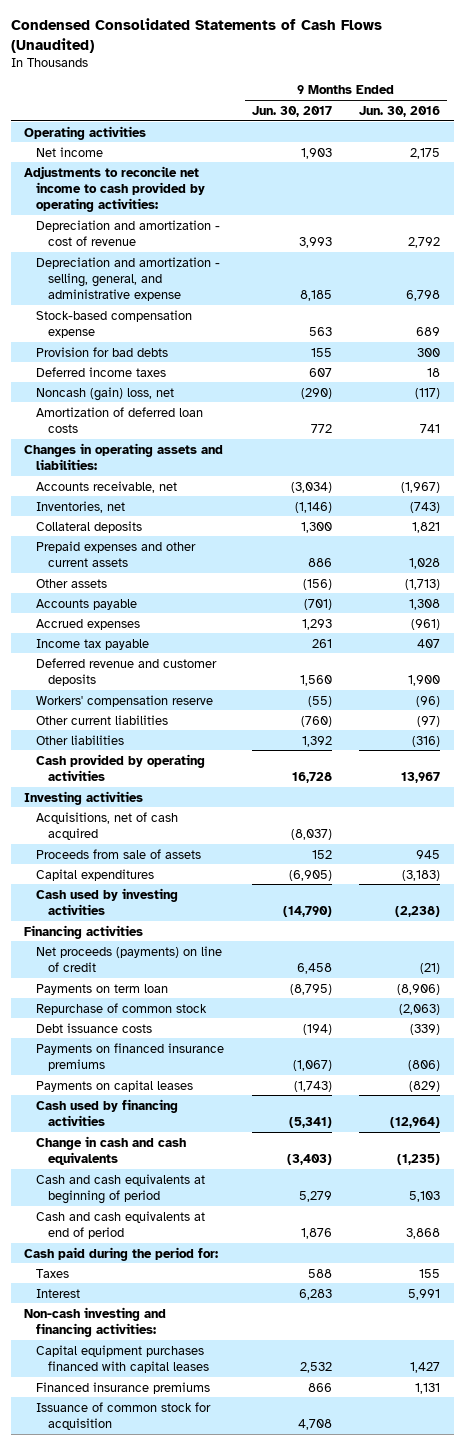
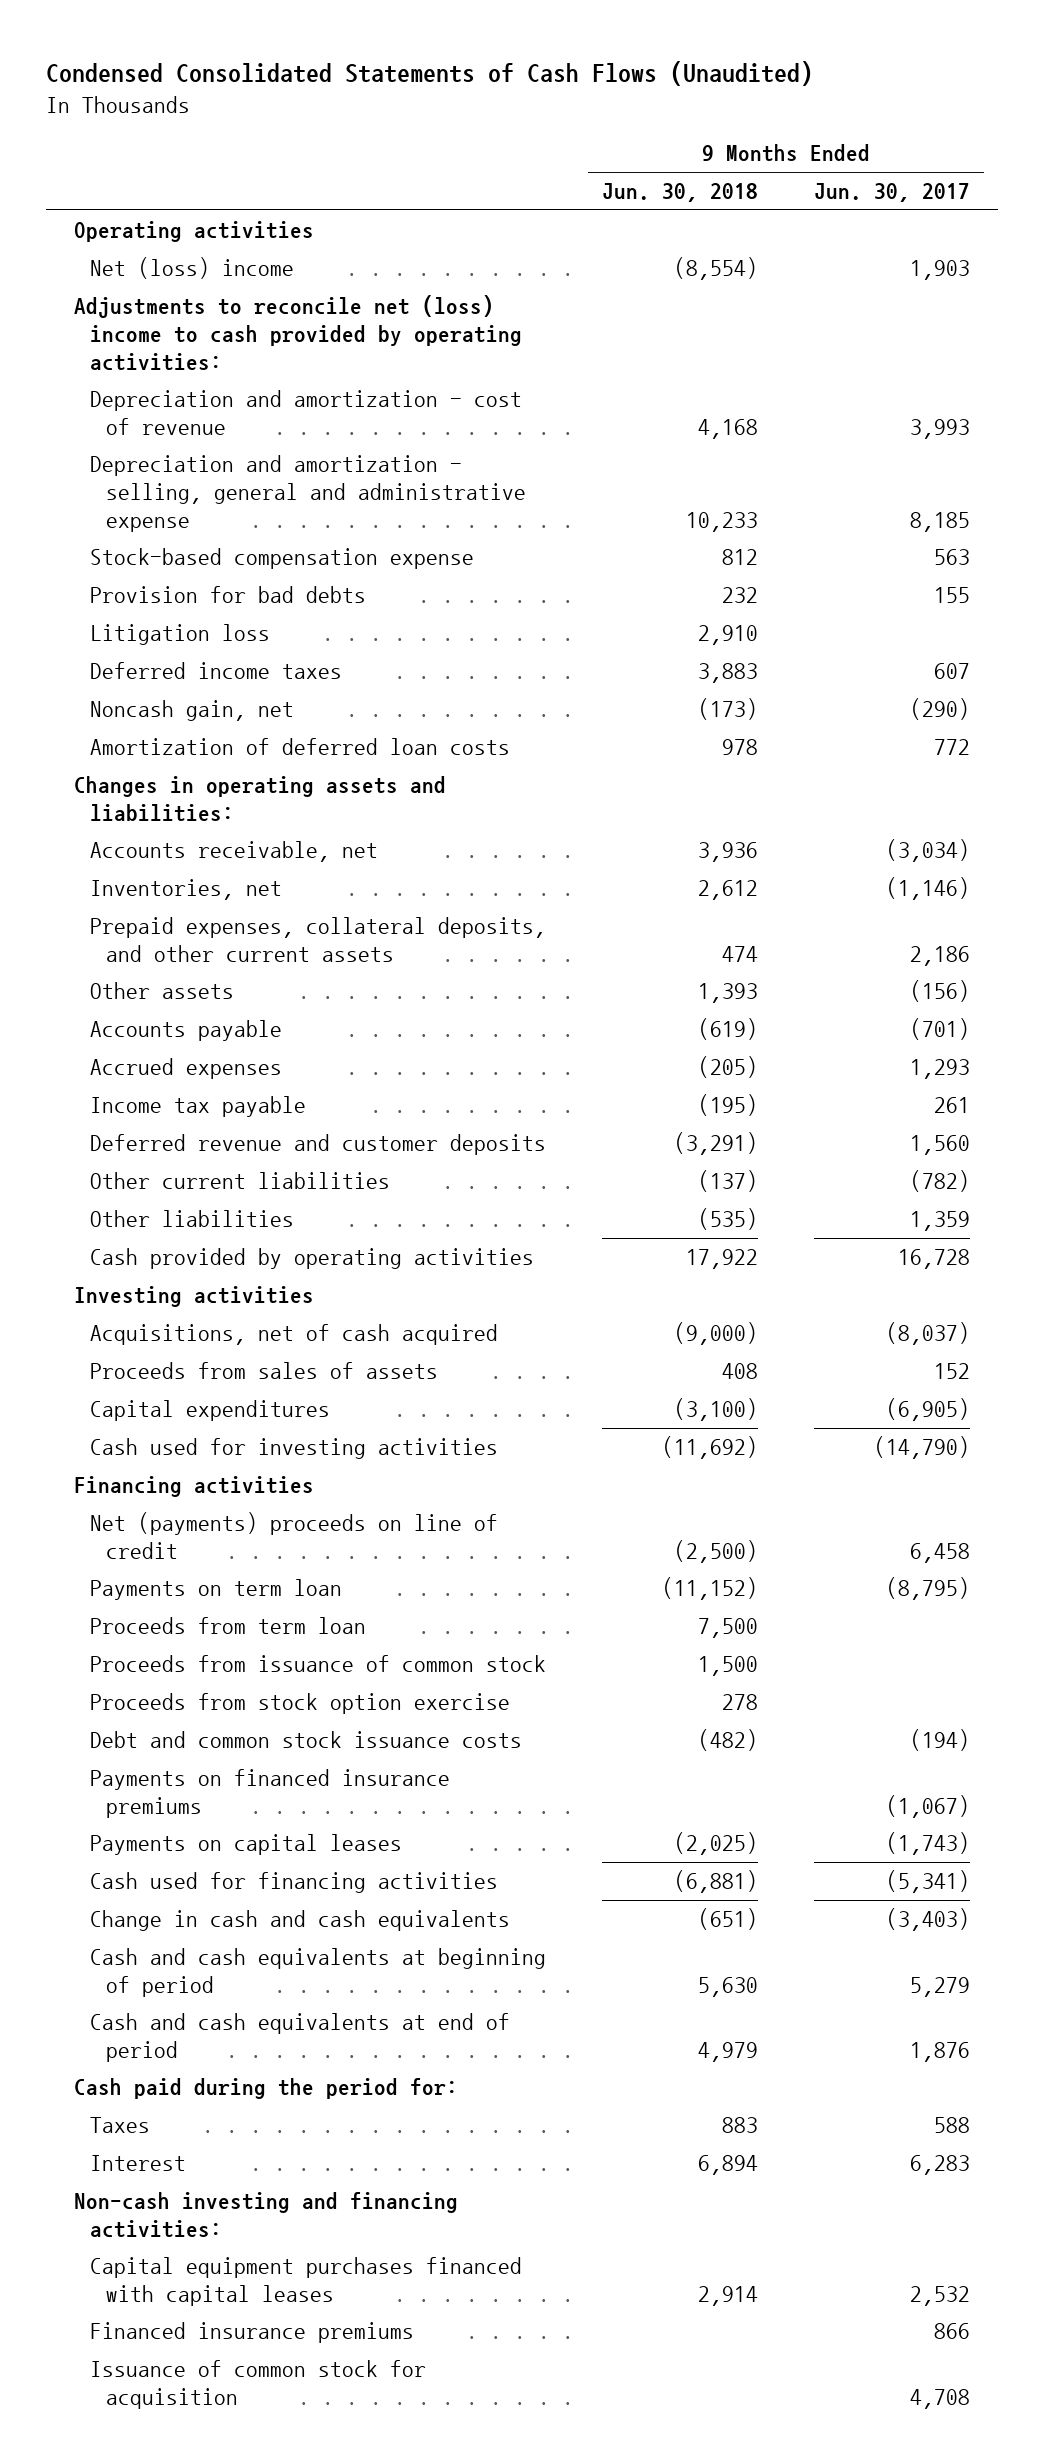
[359,105,441,117] Jun. 30, 2016 -> none
none -> [602,183,759,203] Jun. 30, 2018
[36,146,104,157] Net income -> [90,257,295,280] Net (loss) income
[24,165,206,212] Adjustments to reconcile net income to cash provided by operating activities: -> [74,295,523,371] Adjustments to reconcile net (loss) income to cash provided by operating activities:
[36,256,221,301] Depreciation and amortization - selling, general, and administrative expense -> [90,455,527,532] Depreciation and amortization - selling, general and administrative expense
none -> [90,624,271,646] Litigation loss
[36,386,175,401] Noncash (gain) loss, net -> [90,700,295,722] Noncash gain, net
[36,520,143,533] Collateral deposits -> none
[36,540,197,567] Prepaid expenses and other current assets -> [90,917,547,962] Prepaid expenses, collateral deposits, and other current assets
[307,557,332,567] 886 -> [909,945,970,966] 2,186
[36,694,214,707] Workers' compensation reserve -> none
[300,715,332,727] (760) -> [909,1170,970,1193] (782)
[301,735,332,747] 1,392 -> [909,1211,970,1232] 1,359
[36,848,202,859] Proceeds from sale of assets -> [90,1362,439,1380] Proceeds from sales of assets
[36,887,179,915] Cash used by investing activities -> [90,1438,499,1460] Cash used for investing activities
[36,945,223,972] Net proceeds (payments) on line of credit -> [90,1512,499,1559] Net (payments) proceeds on line of credit
[36,1002,208,1015] Repurchase of common stock -> none
none -> [90,1617,367,1635] Proceeds from term loan
none -> [90,1655,547,1673] Proceeds from issuance of common stock
none -> [90,1693,511,1715] Proceeds from stock option exercise
[36,1022,153,1033] Debt issuance costs -> [90,1731,523,1749] Debt and common stock issuance costs
[36,1098,179,1126] Cash used by financing activities -> [90,1872,499,1894] Cash used for financing activities

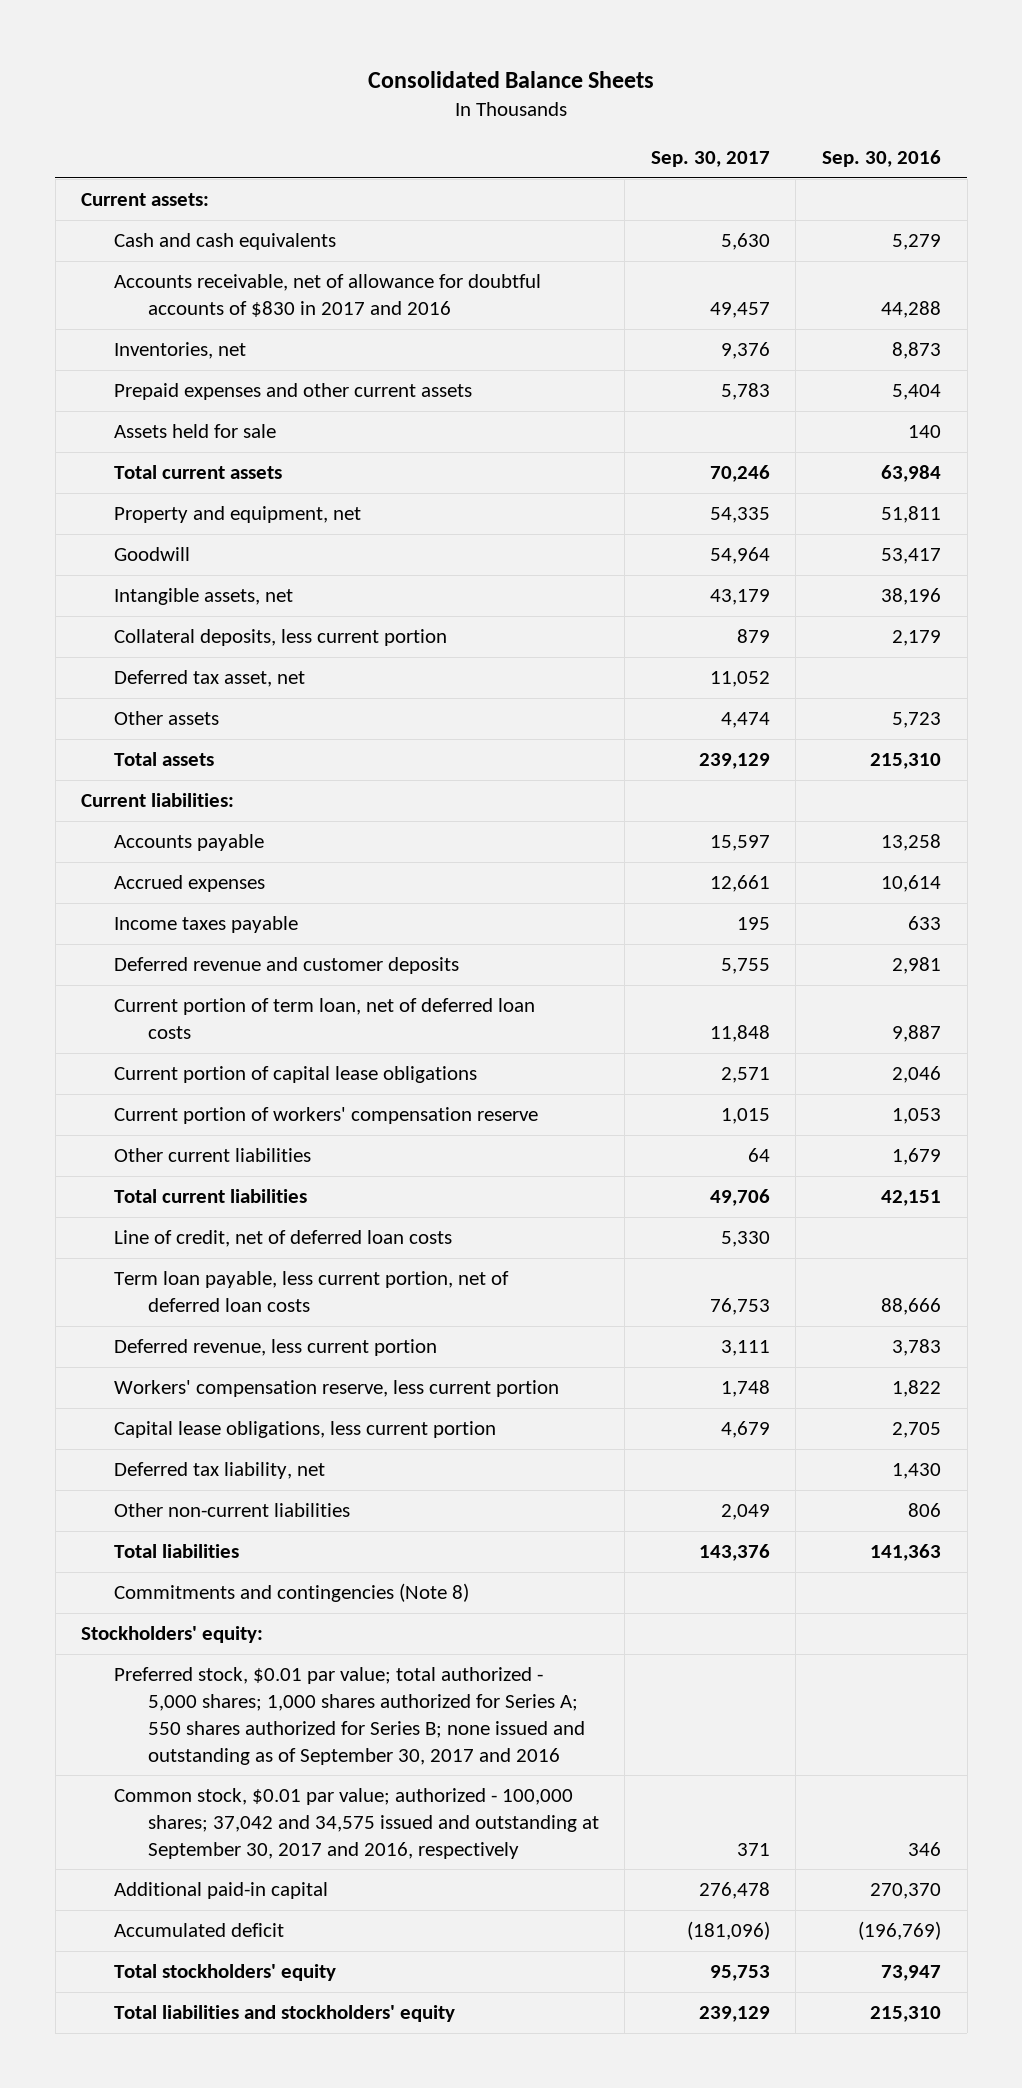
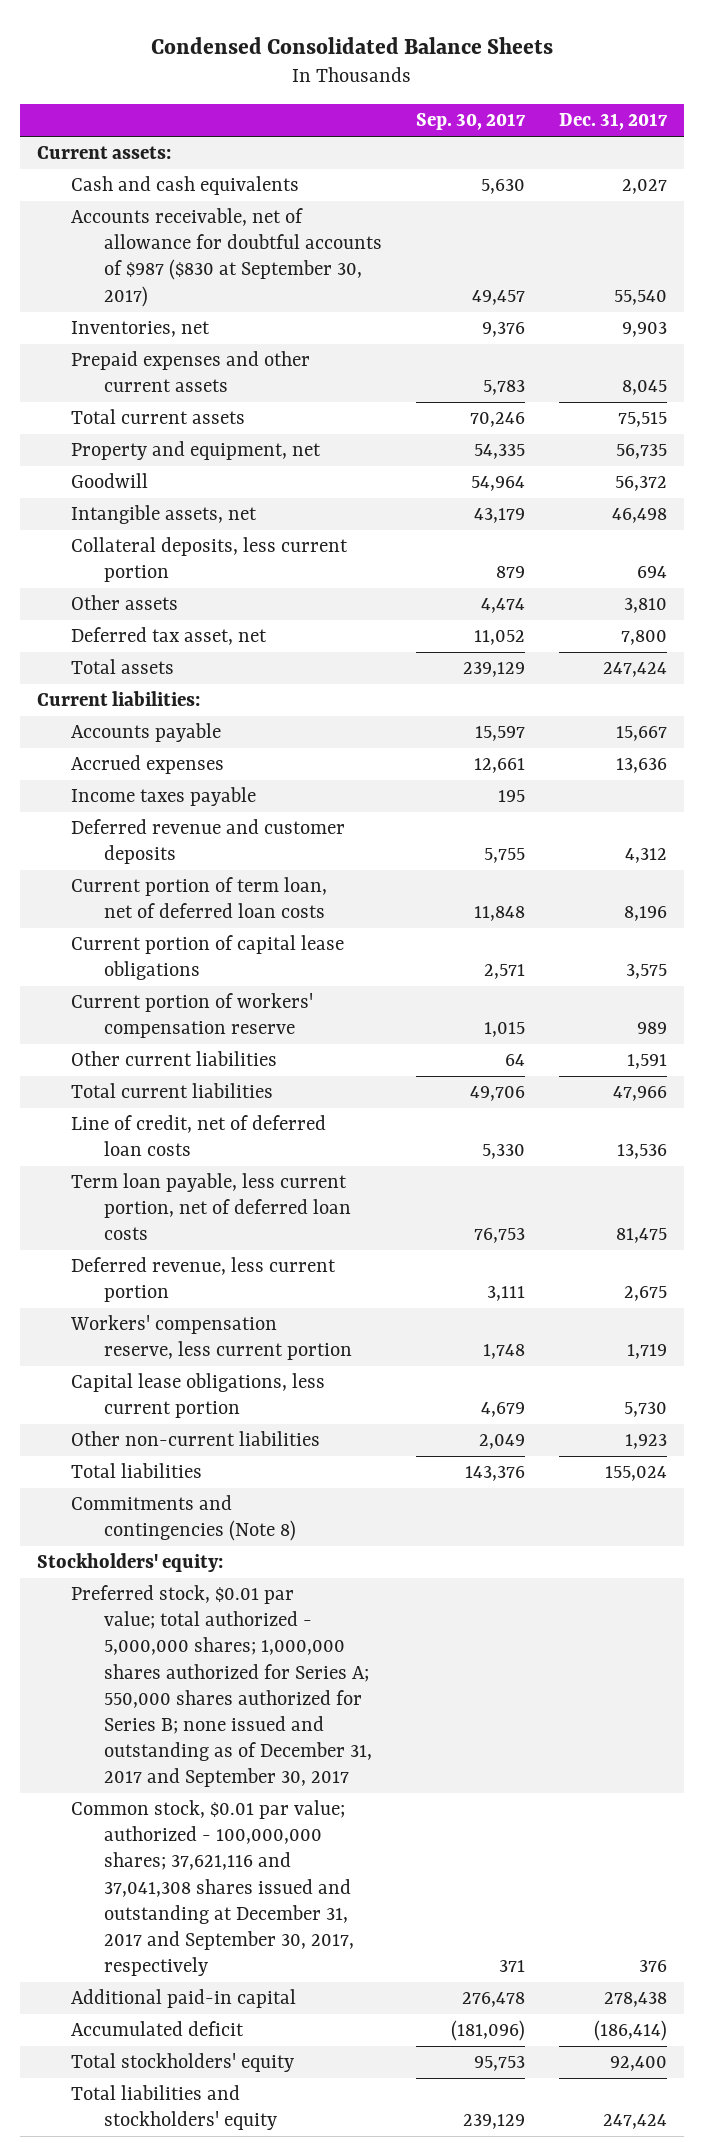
[368,70,655,88] Consolidated Balance Sheets -> [151,36,554,54] Condensed Consolidated Balance Sheets
[822,150,942,168] Sep. 30, 2016 -> none
none -> [559,113,669,131] Dec. 31, 2017
[114,274,542,318] Accounts receivable, net of allowance for doubtful accounts of $830 in 2017 and 2016 -> [70,208,382,307] Accounts receivable, net of allowance for doubtful accounts of $987 ($830 at September 30, 2017)
[114,424,277,439] Assets held for sale -> none
[114,670,306,688] Deferred tax asset, net -> [70,627,267,646] Deferred tax asset, net
[114,1462,326,1480] Deferred tax liability, net -> none
[114,1667,585,1765] Preferred stock, $0.01 par value; total authorized - 5,000 shares; 1,000 shares authorized for Series A; 550 shares authorized for Series B; none issued and outstanding as of September 30, 2017 and 2016 -> [70,1585,372,1787] Preferred stock, $0.01 par value; total authorized - 5,000,000 shares; 1,000,000 shares authorized for Series A; 550,000 shares authorized for Series B; none issued and outstanding as of December 31, 2017 and September 30, 2017
[114,1788,599,1859] Common stock, $0.01 par value; authorized - 100,000 shares; 37,042 and 34,575 issued and outstanding at September 30, 2017 and 2016, respectively -> [70,1800,354,1976] Common stock, $0.01 par value; authorized - 100,000,000 shares; 37,621,116 and 37,041,308 shares issued and outstanding at December 31, 2017 and September 30, 2017, respectively

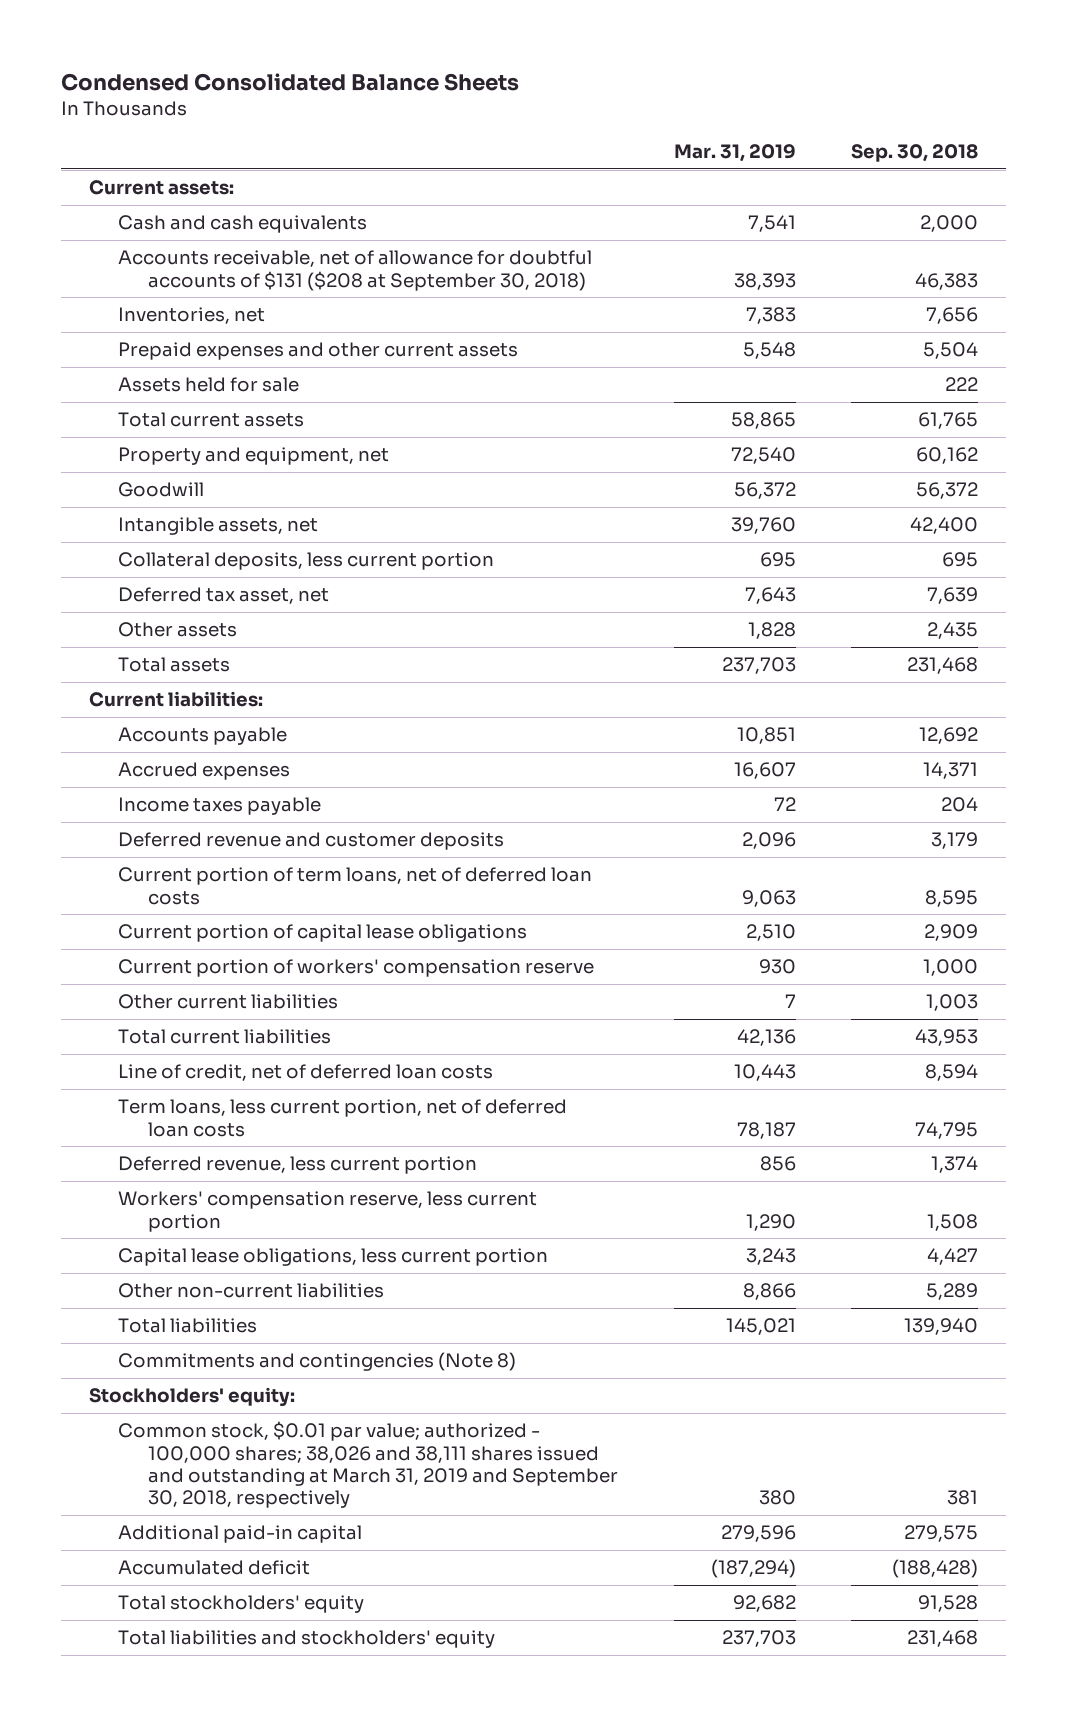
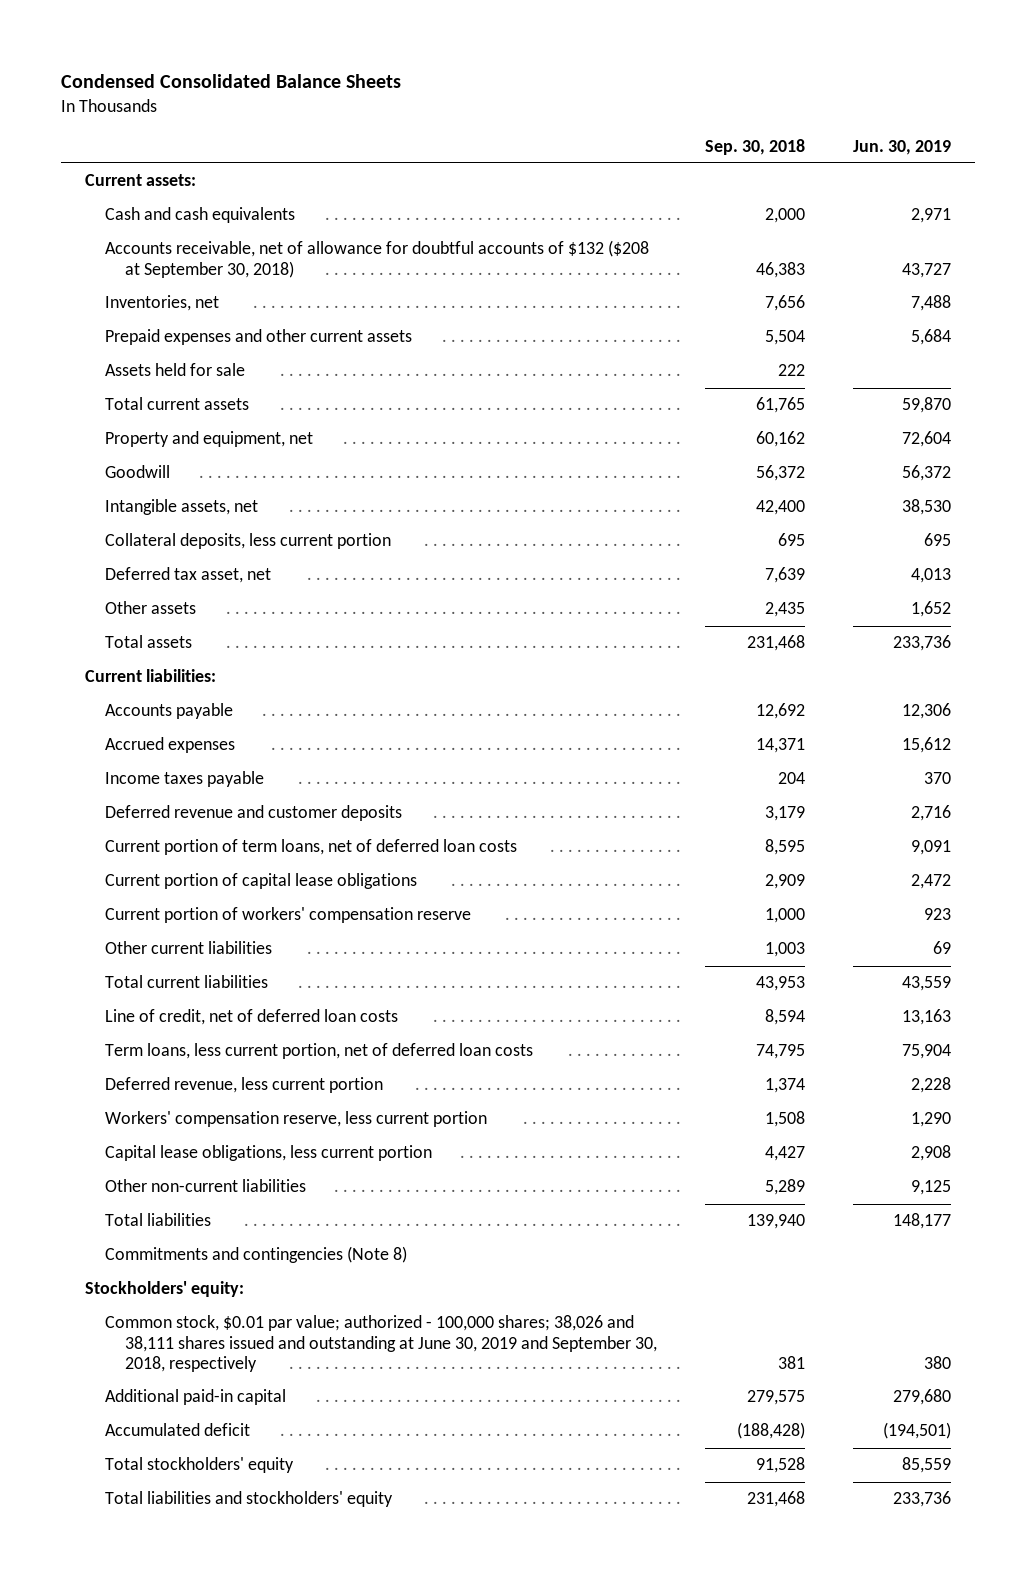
[673,144,796,163] Mar. 31, 2019 -> none
none -> [852,139,951,155] Jun. 30, 2019
[118,250,593,291] Accounts receivable, net of allowance for doubtful accounts of $131 ($208 at September 30, 2018) -> [105,240,650,278] Accounts receivable, net of allowance for doubtful accounts of $132 ($208 at September 30, 2018)
[118,1421,618,1509] Common stock, $0.01 par value; authorized - 100,000 shares; 38,026 and 38,111 shares issued and outstanding at March 31, 2019 and September 30, 2018, respectively -> [105,1315,658,1373] Common stock, $0.01 par value; authorized - 100,000 shares; 38,026 and 38,111 shares issued and outstanding at June 30, 2019 and September 30, 2018, respectively

